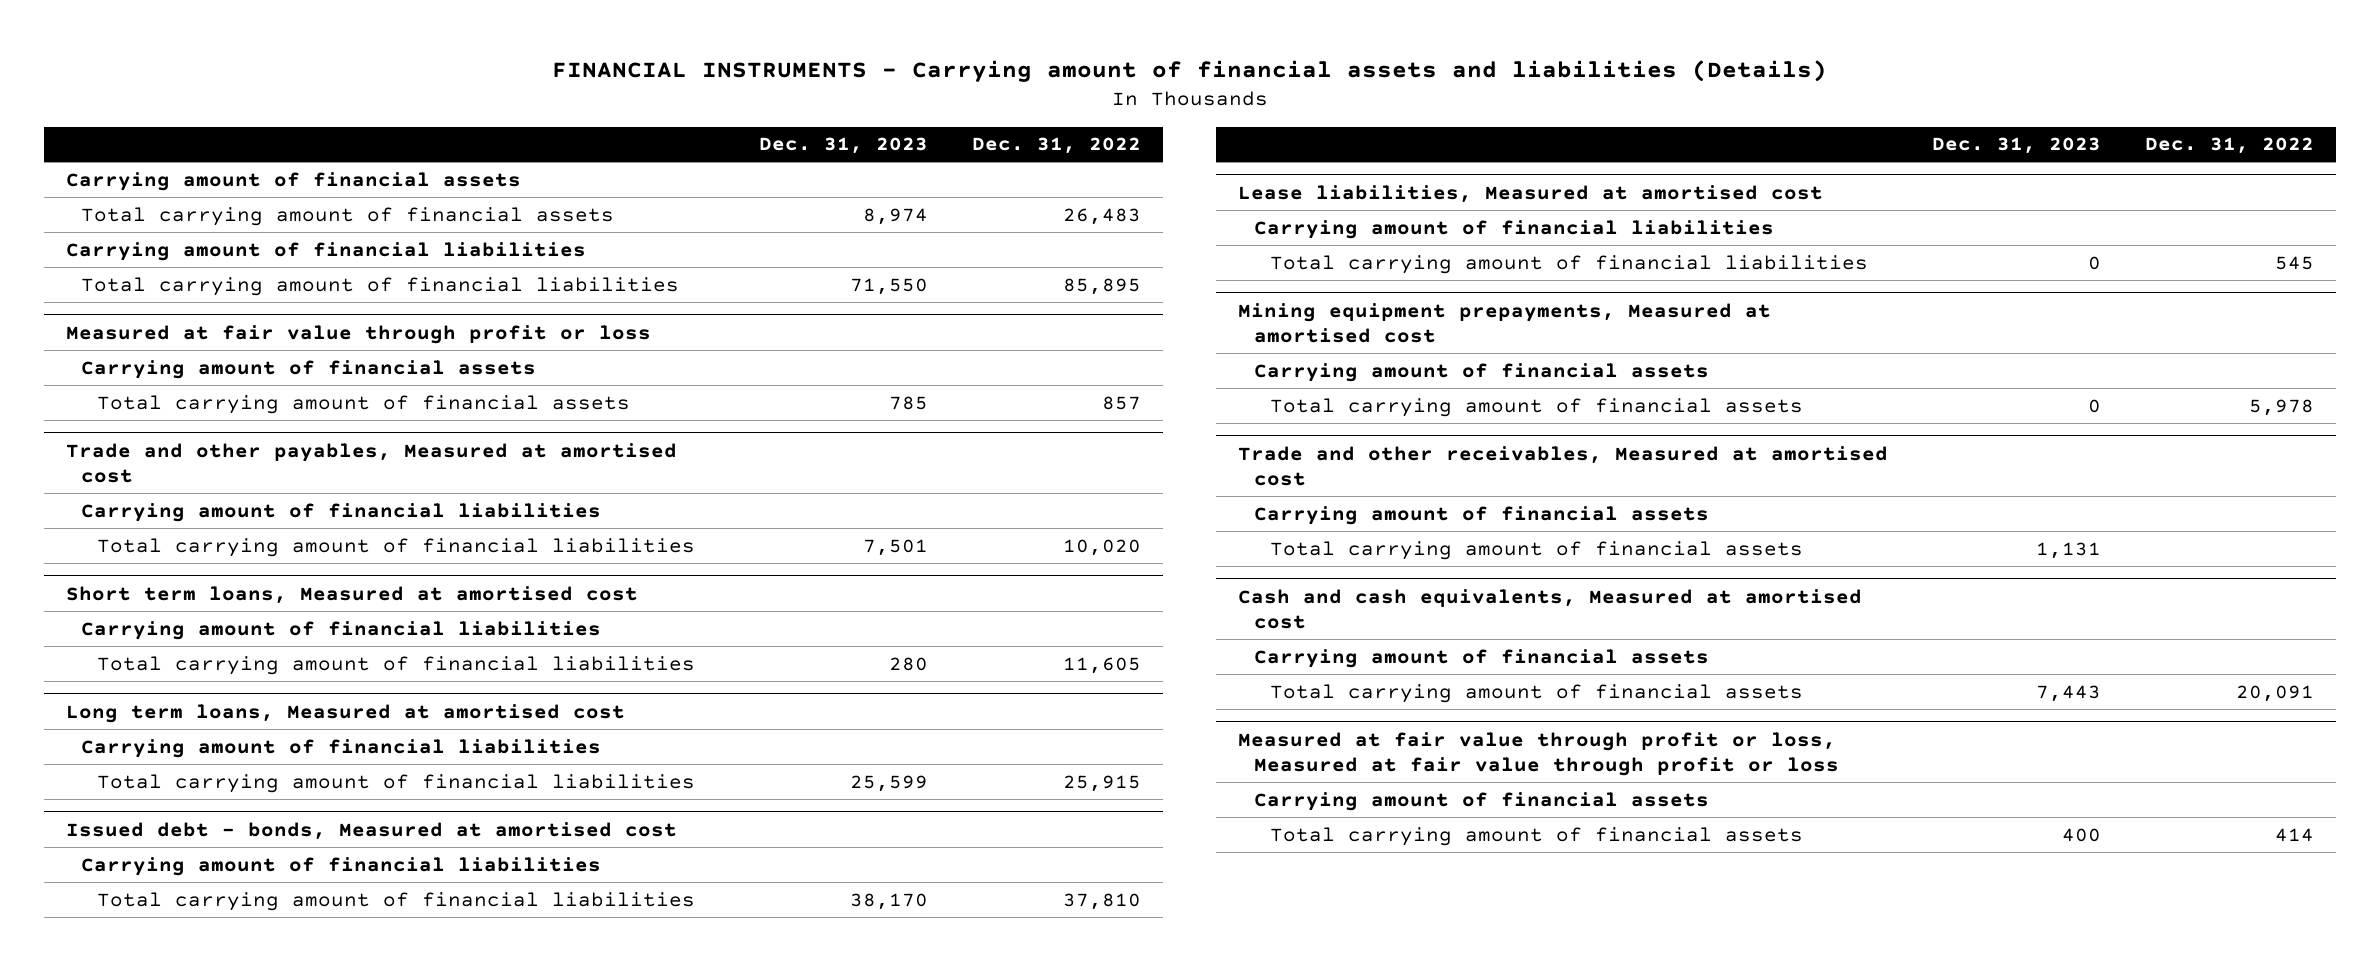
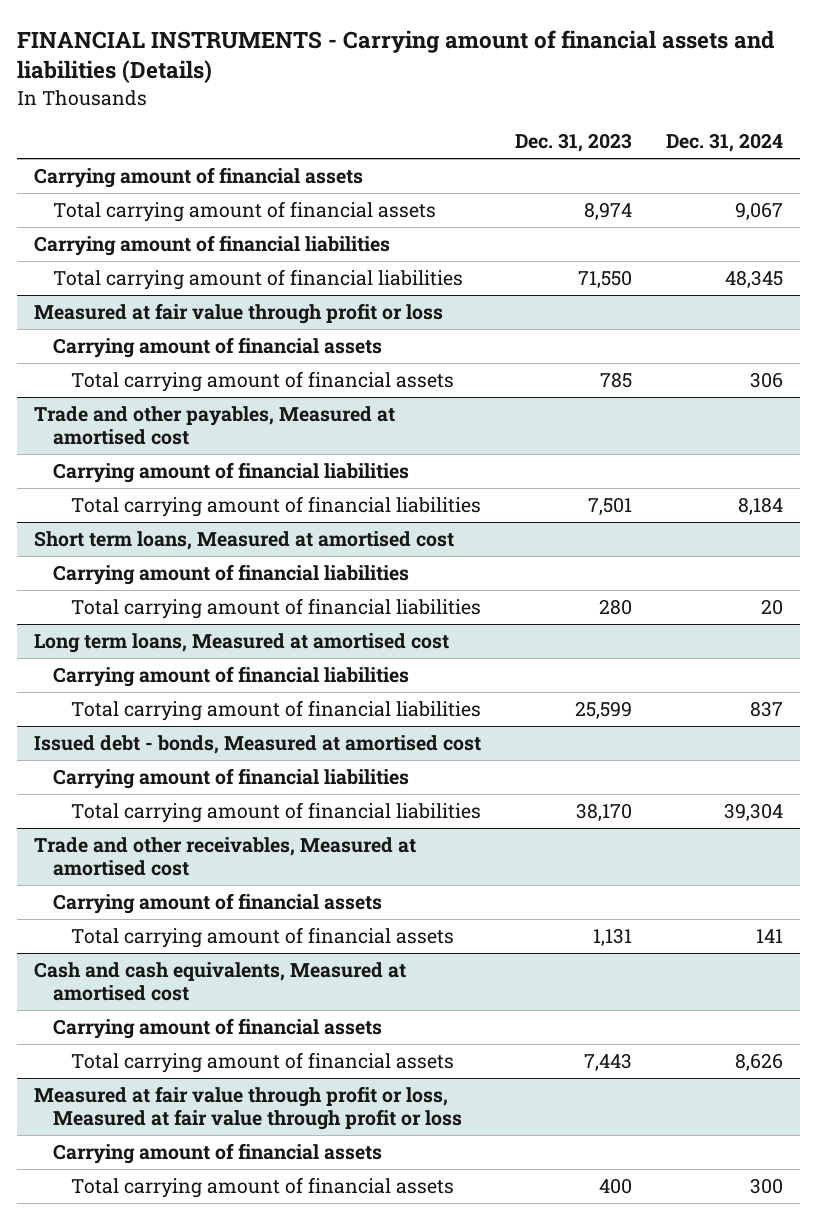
[972,137,1142,155] Dec. 31, 2022 -> none
none -> [666,133,784,153] Dec. 31, 2024
[1238,184,1824,203] Lease liabilities, Measured at amortised cost -> none
[1254,219,1775,239] Carrying amount of financial liabilities -> none
[1269,254,1868,274] Total carrying amount of financial liabilities -> none
[1238,302,1772,344] Mining equipment prepayments, Measured at amortised cost -> none
[1254,362,1710,382] Carrying amount of financial assets -> none
[1269,397,1803,417] Total carrying amount of financial assets -> none

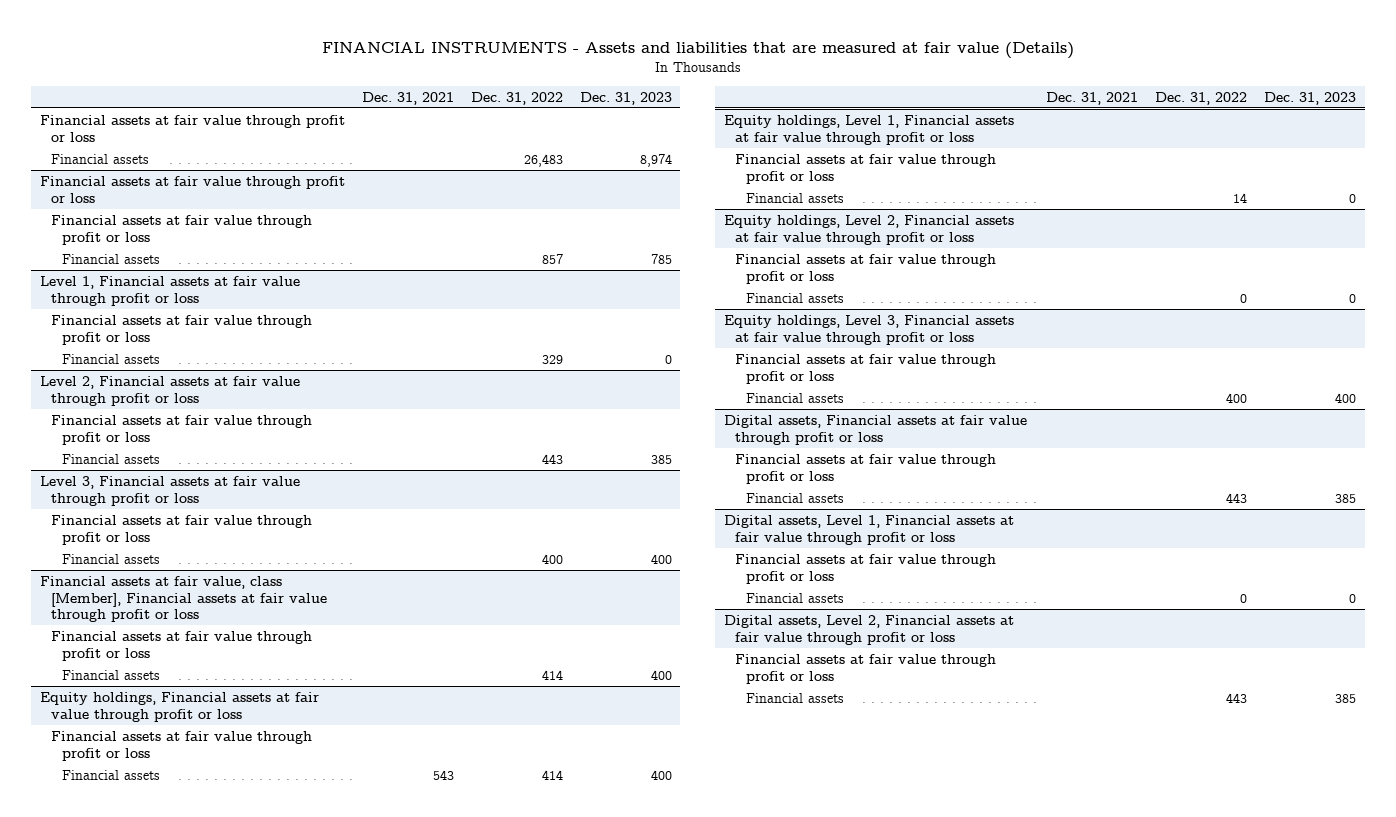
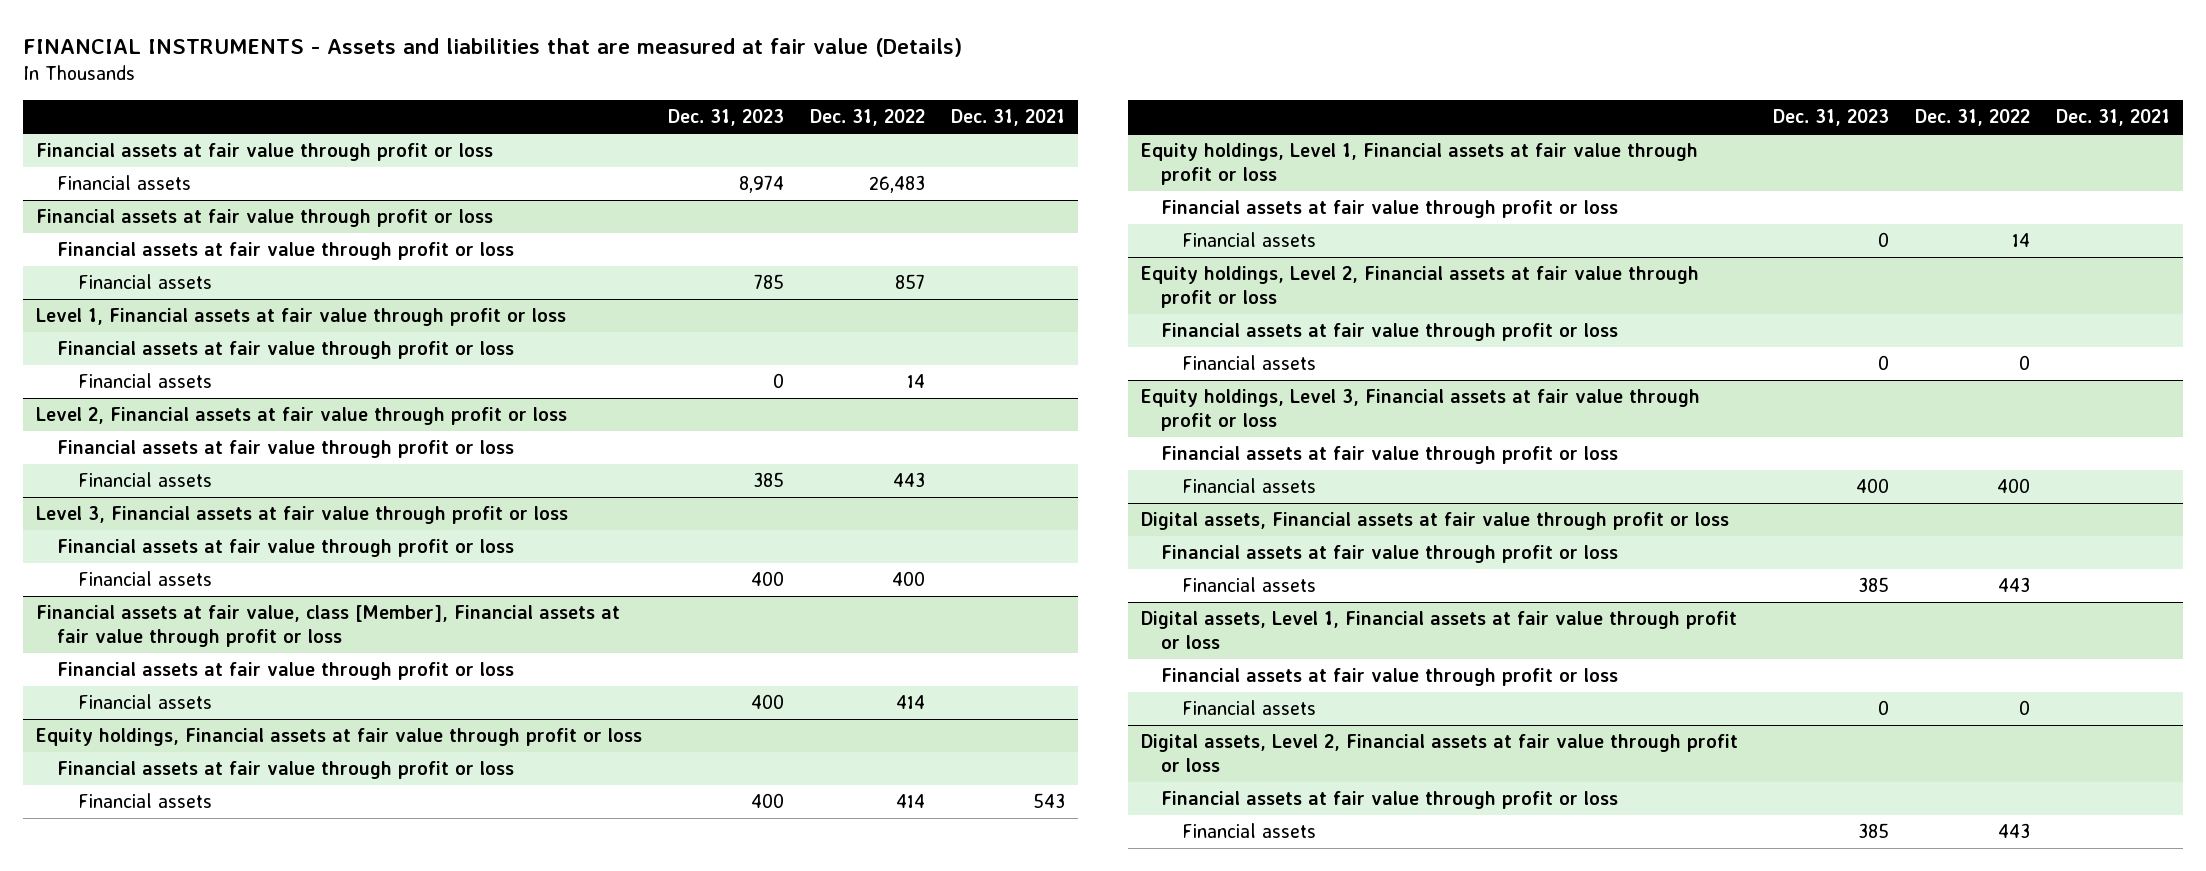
[541,354,563,364] 329 -> [907,374,926,389] 14

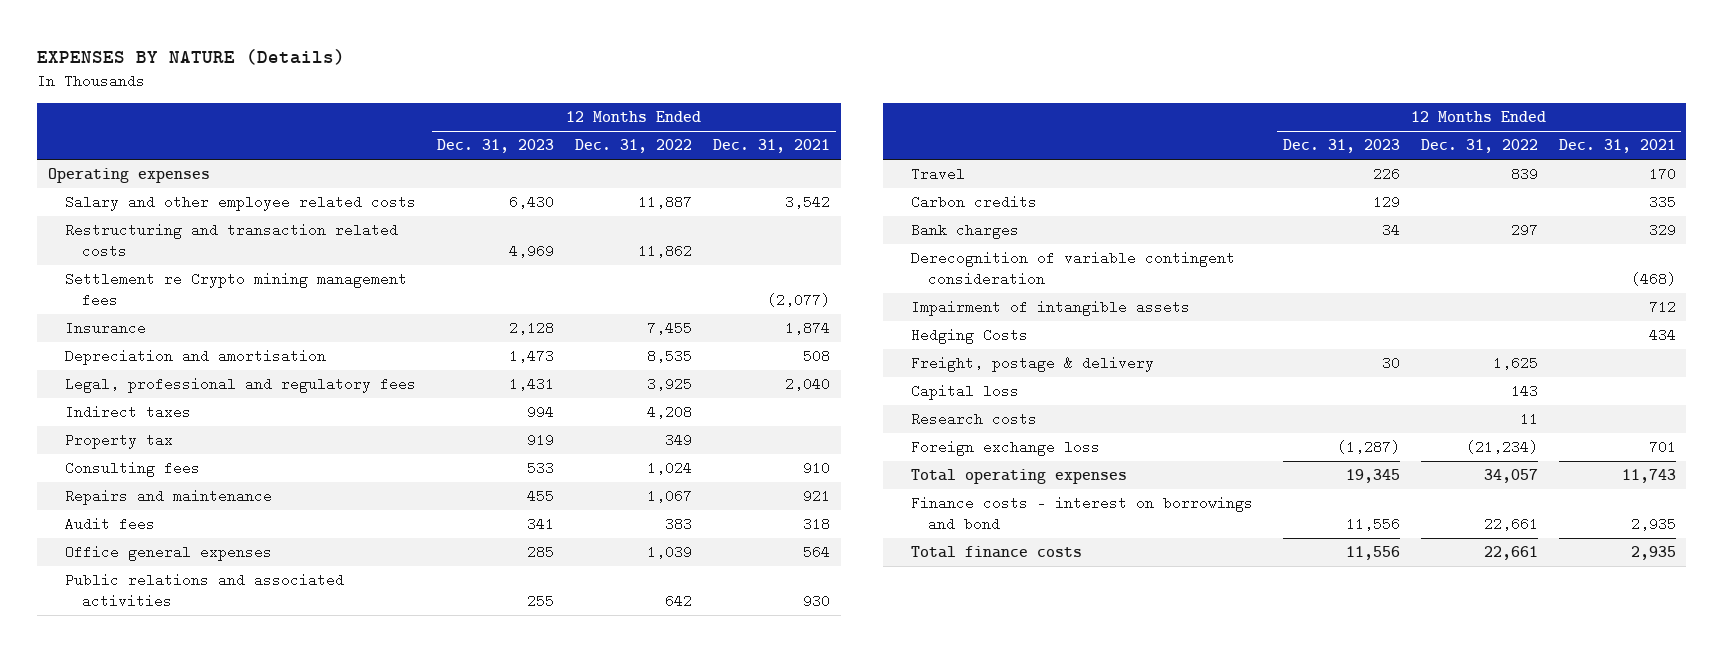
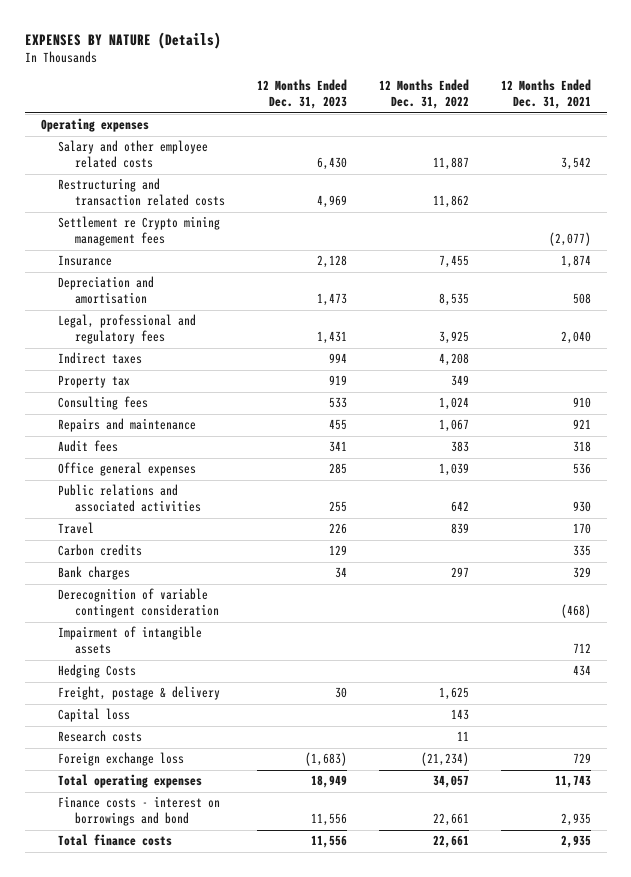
[803,545,831,560] 564 -> [572,463,591,475] 536
[1336,440,1400,455] (1,287) -> [305,752,348,767] (1,683)
[1648,440,1676,455] 701 -> [572,753,591,764] 729
[1345,469,1400,484] 19,345 -> [311,775,348,789] 18,949

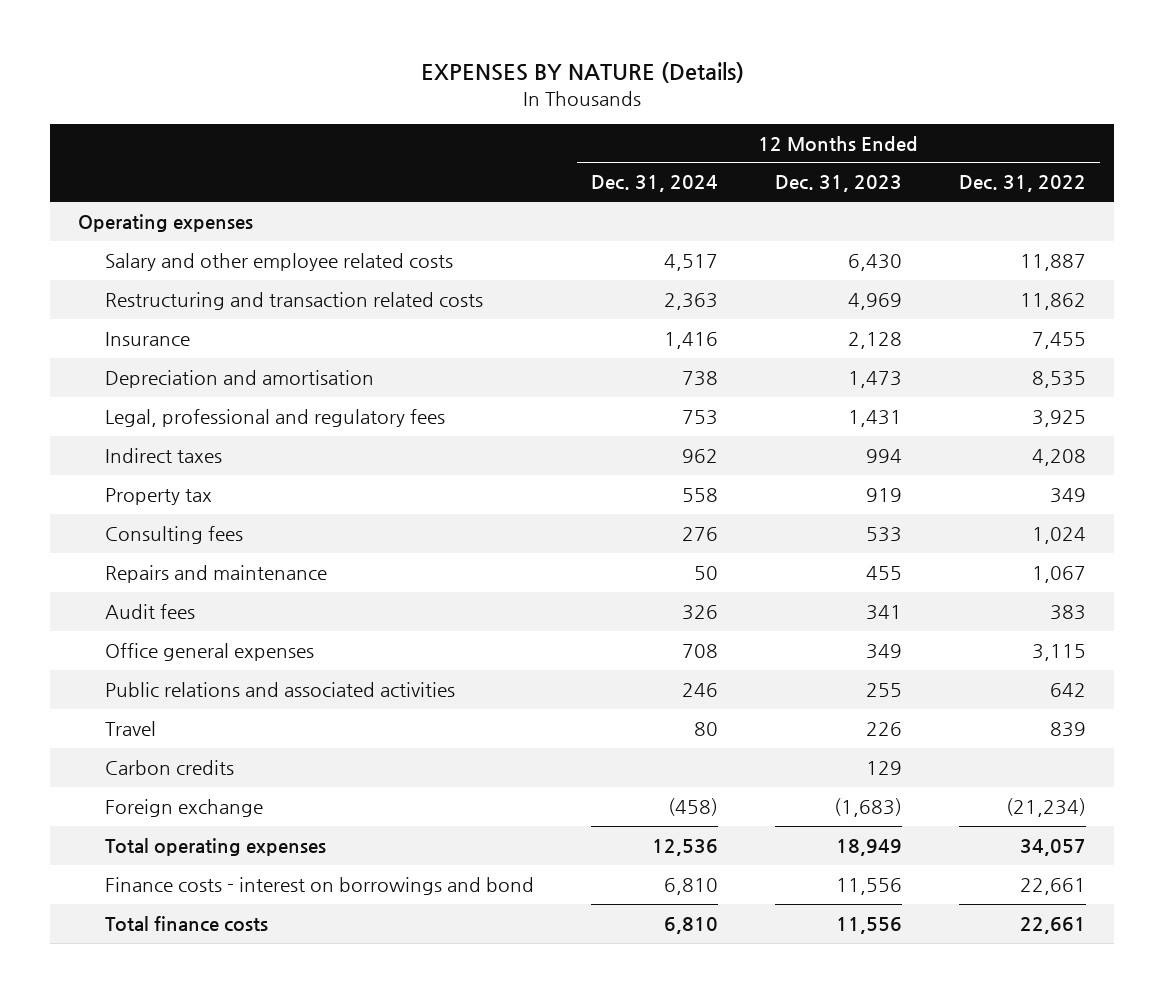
[500,79,591,110] 12 Months Ended Dec. 31, 2021 -> none
none -> [591,175,719,193] Dec. 31, 2024
[57,216,220,247] Settlement re Crypto mining management fees -> none
[329,463,348,475] 285 -> [865,643,902,659] 349
[439,463,470,477] 1,039 -> [1031,643,1086,661] 3,115
[57,566,130,581] Bank charges -> none
[57,588,220,619] Derecognition of variable contingent consideration -> none
[57,626,202,655] Impairment of intangible assets -> none
[57,664,136,679] Hedging Costs -> none
[57,686,220,701] Freight, postage & delivery -> none
[57,708,130,723] Capital loss -> none
[57,730,142,743] Research costs -> none
[57,752,184,767] Foreign exchange loss -> [105,798,264,817] Foreign exchange

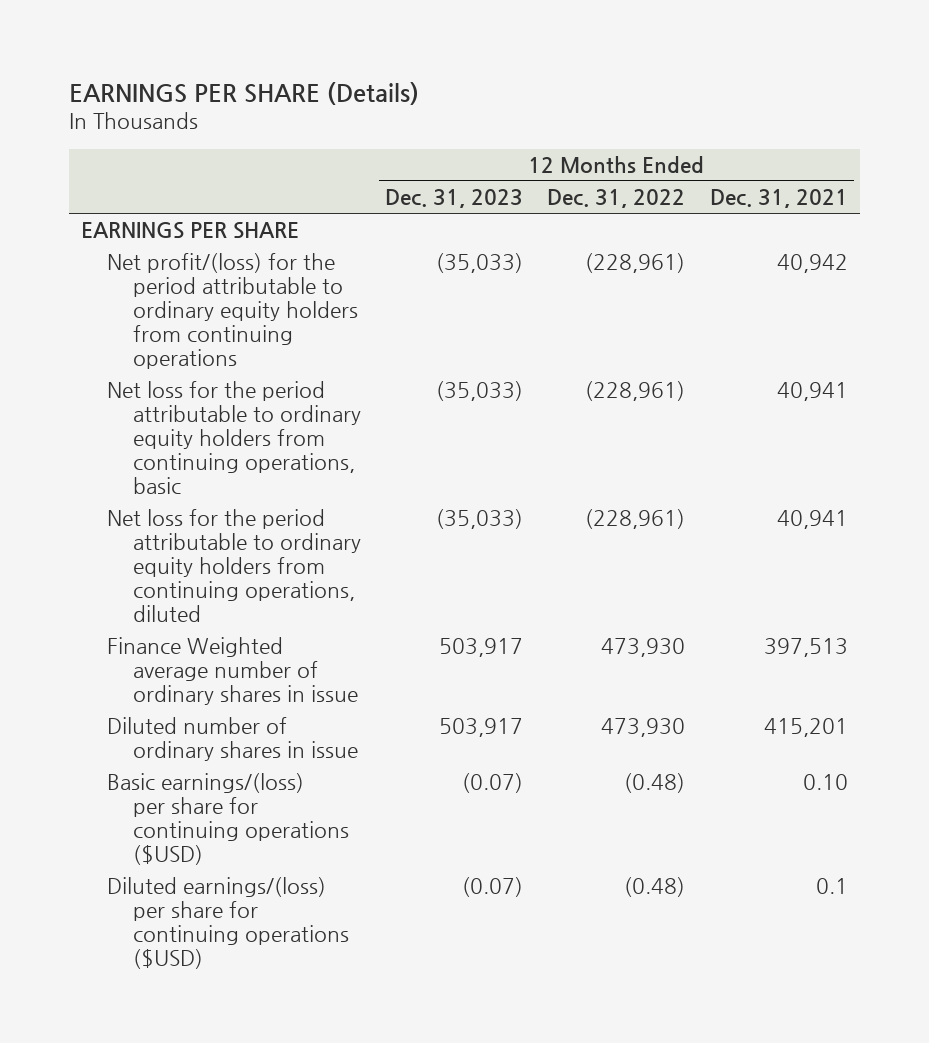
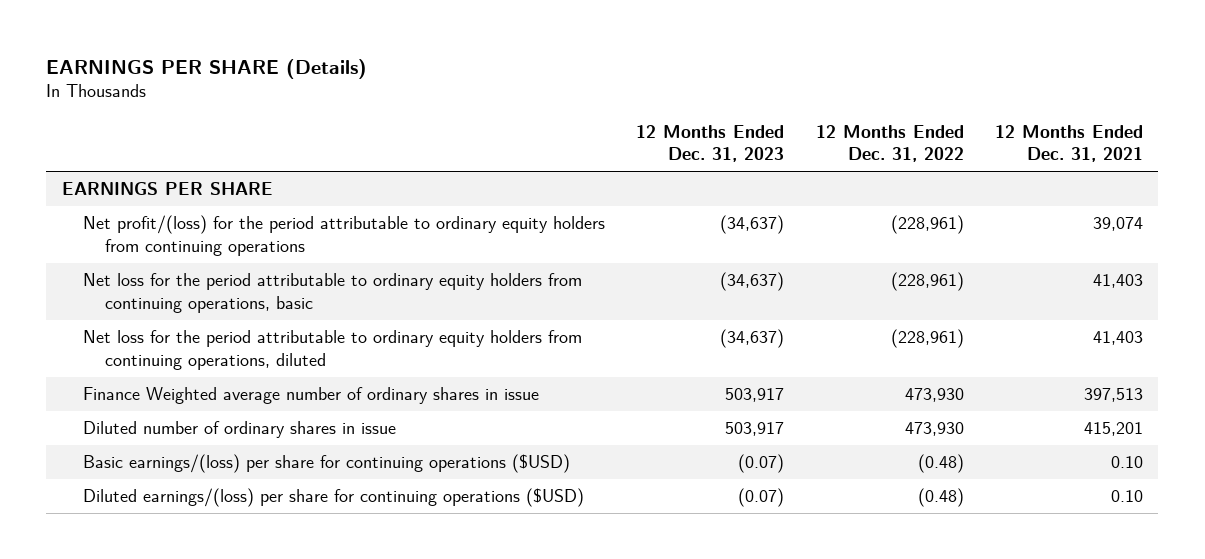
[435,253,523,274] (35,033) -> [720,215,785,235] (34,637)
[776,254,848,274] 40,942 -> [1092,217,1143,232] 39,074
[435,381,523,402] (35,033) -> [720,272,785,292] (34,637)
[776,382,848,402] 40,941 -> [1092,274,1143,289] 41,403
[435,509,523,530] (35,033) -> [720,329,785,349] (34,637)
[776,510,848,530] 40,941 -> [1092,331,1143,346] 41,403
[815,878,848,895] 0.1 -> [1110,490,1143,503] 0.10

